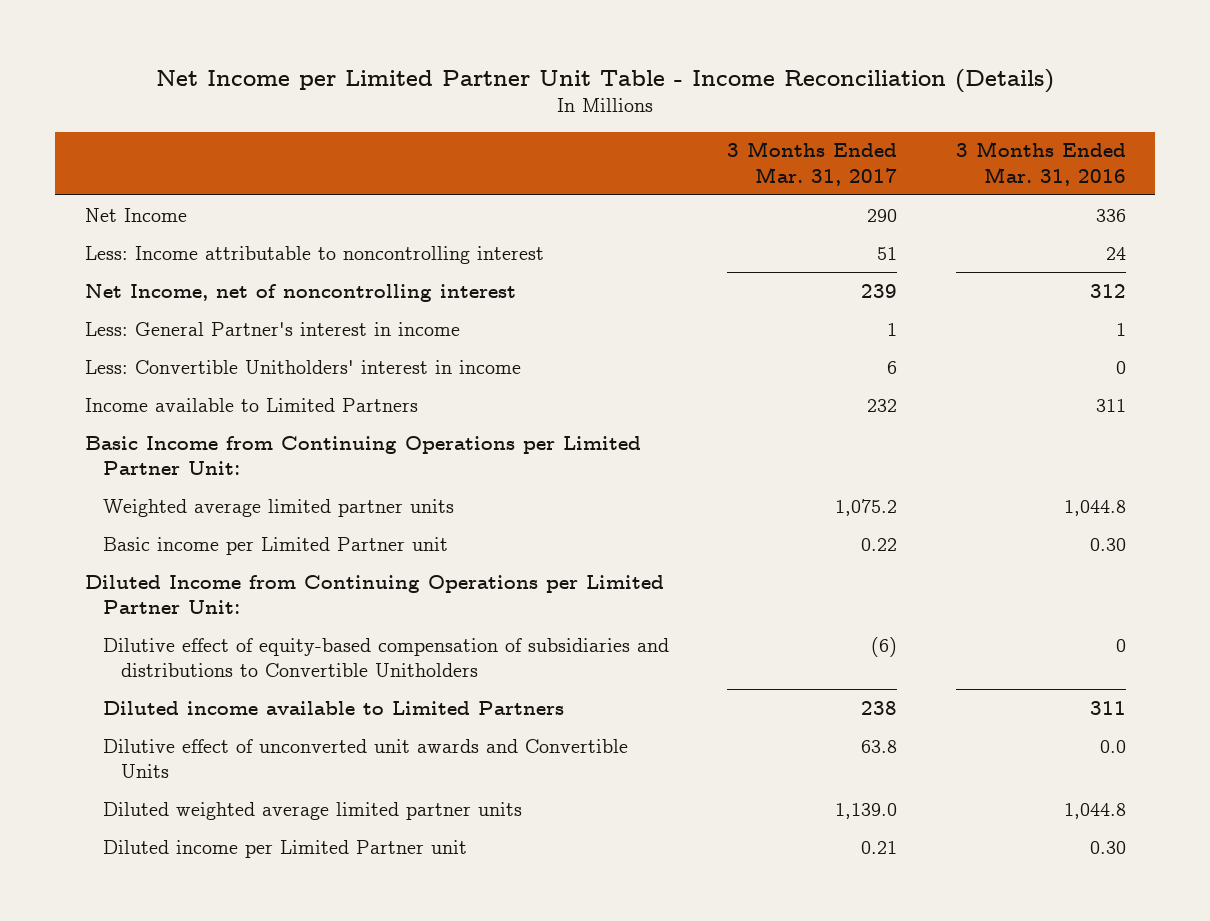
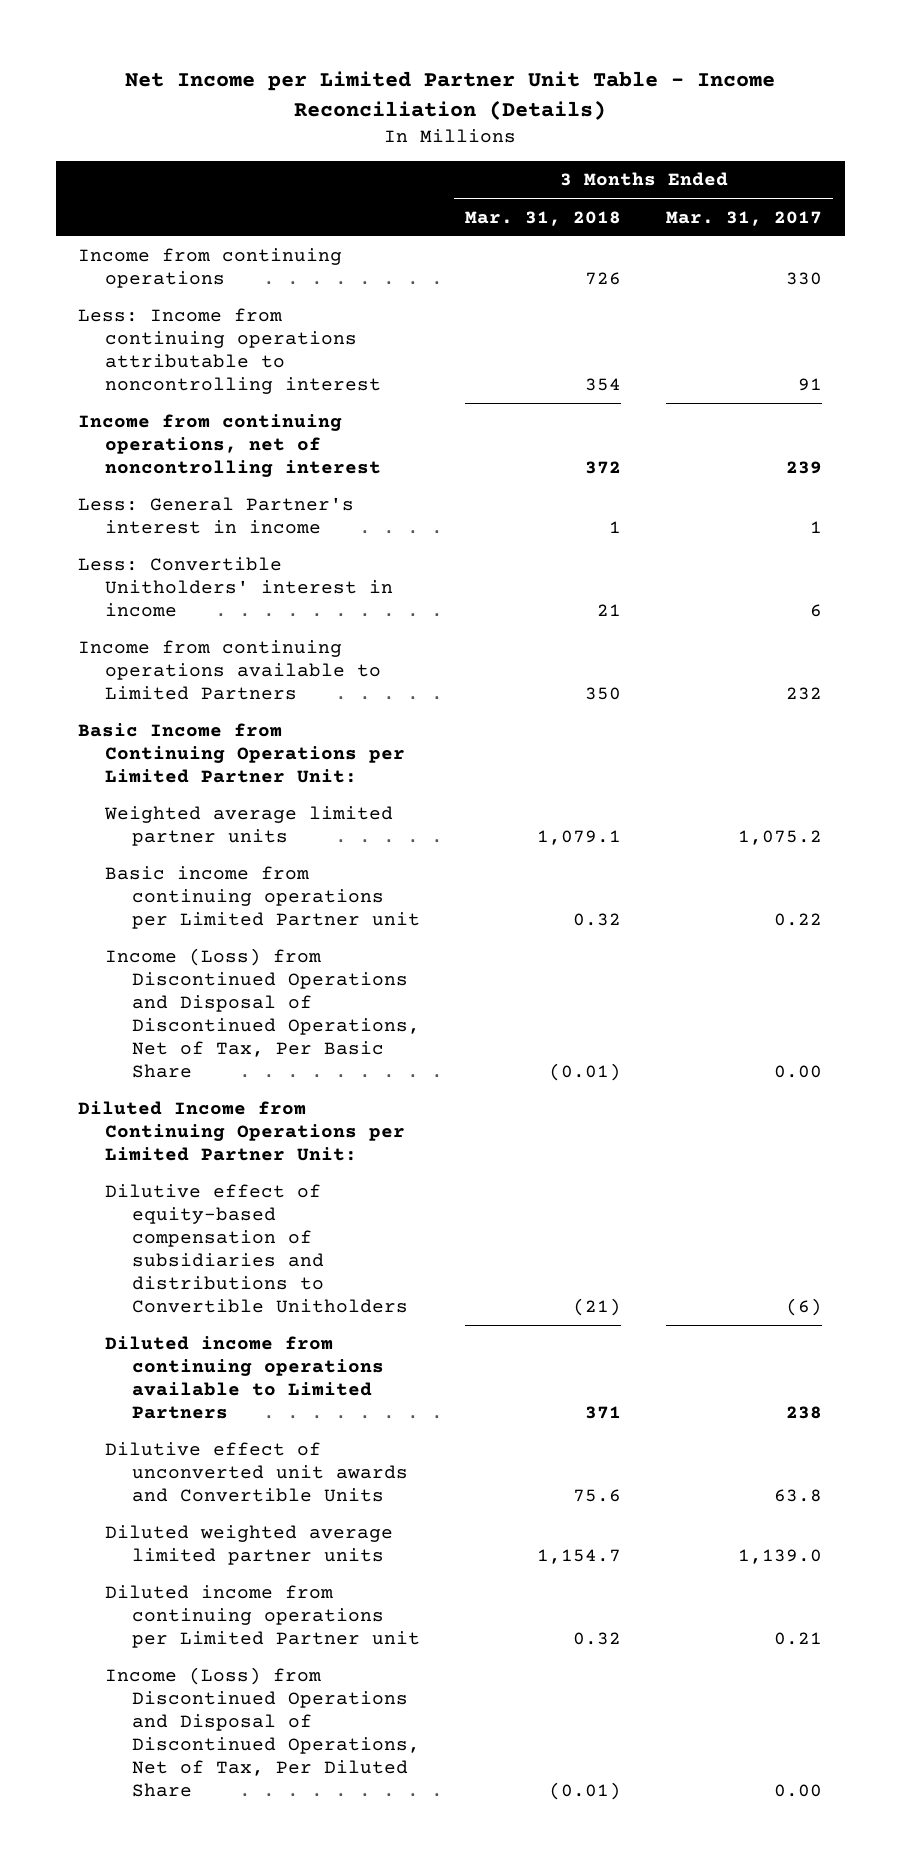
[955,141,1126,186] 3 Months Ended Mar. 31, 2016 -> none
none -> [465,210,622,226] Mar. 31, 2018
[84,207,187,222] Net Income -> [77,248,342,289] Income from continuing operations
[867,208,898,222] 290 -> [786,272,823,286] 330
[84,245,544,264] Less: Income attributable to noncontrolling interest -> [77,308,382,395] Less: Income from continuing operations attributable to noncontrolling interest
[877,246,898,260] 51 -> [798,378,823,392] 91
[84,283,516,302] Net Income, net of noncontrolling interest -> [77,414,382,478] Income from continuing operations, net of noncontrolling interest
[84,397,418,412] Income available to Limited Partners -> [77,640,382,701] Income from continuing operations available to Limited Partners
[102,536,448,555] Basic income per Limited Partner unit -> [105,866,421,930] Basic income from continuing operations per Limited Partner unit
none -> [105,948,421,1079] Income (Loss) from Discontinued Operations and Disposal of Discontinued Operations, Net of Tax, Per Basic Share
[102,700,564,715] Diluted income available to Limited Partners -> [105,1336,385,1420] Diluted income from continuing operations available to Limited Partners
[102,839,467,858] Diluted income per Limited Partner unit -> [105,1585,421,1649] Diluted income from continuing operations per Limited Partner unit
none -> [105,1667,421,1798] Income (Loss) from Discontinued Operations and Disposal of Discontinued Operations, Net of Tax, Per Diluted Share

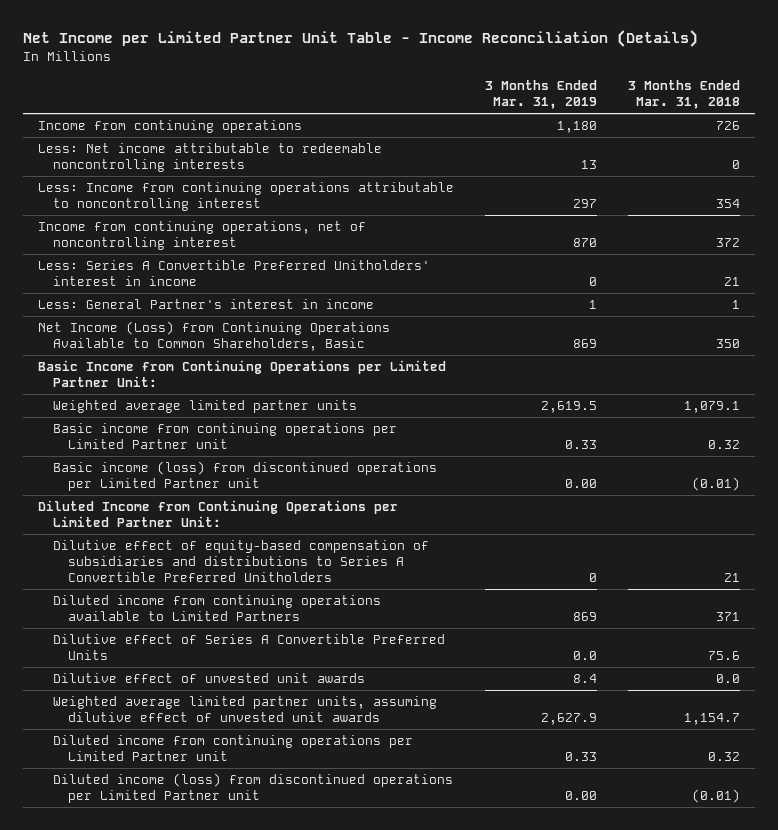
[666,210,823,226] Mar. 31, 2017 -> none
none -> [485,80,598,109] 3 Months Ended Mar. 31, 2019
none -> [38,143,383,173] Less: Net income attributable to redeemable noncontrolling interests
none -> [38,260,431,287] Less: Series A Convertible Preferred Unitholders' interest in income
[77,557,394,618] Less: Convertible Unitholders' interest in income -> none
[77,640,382,701] Income from continuing operations available to Limited Partners -> none
none -> [38,321,391,352] Net Income (Loss) from Continuing Operations Available to Common Shareholders, Basic
[105,948,421,1079] Income (Loss) from Discontinued Operations and Disposal of Discontinued Operations, Net of Tax, Per Basic Share -> [53,461,438,492] Basic income (loss) from discontinued operations per Limited Partner unit
[105,1184,409,1314] Dilutive effect of equity-based compensation of subsidiaries and distributions to Convertible Unitholders -> [53,540,430,582] Dilutive effect of equity-based compensation of subsidiaries and distributions to Series A Convertible Preferred Unitholders
[573,1298,622,1317] (21) -> [723,572,740,582] 21
none -> [53,634,446,661] Dilutive effect of Series A Convertible Preferred Units
[105,1442,409,1503] Dilutive effect of unconverted unit awards and Convertible Units -> [53,673,366,684] Dilutive effect of unvested unit awards
[573,1489,622,1503] 75.6 -> [715,674,740,684] 0.0
[105,1525,394,1566] Diluted weighted average limited partner units -> [53,696,438,723] Weighted average limited partner units, assuming dilutive effect of unvested unit awards
[105,1667,421,1798] Income (Loss) from Discontinued Operations and Disposal of Discontinued Operations, Net of Tax, Per Diluted Share -> [53,773,454,804] Diluted income (loss) from discontinued operations per Limited Partner unit

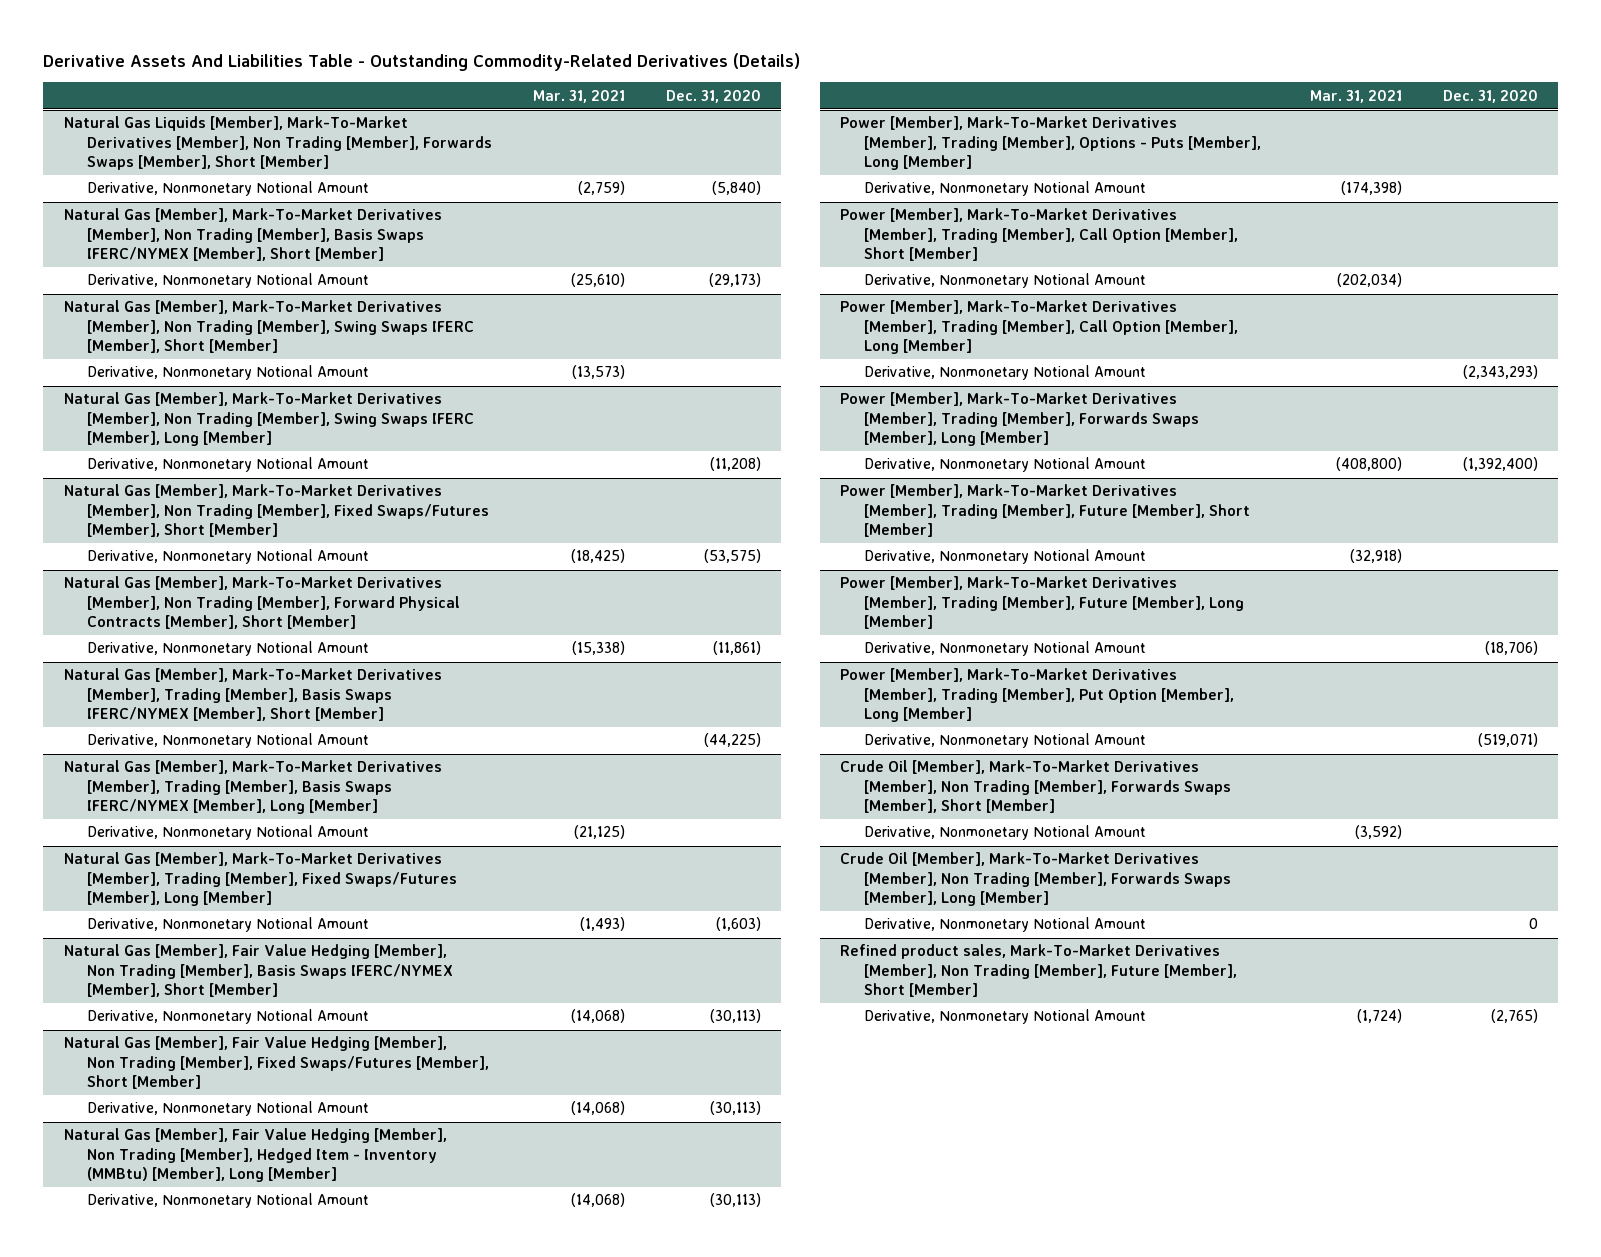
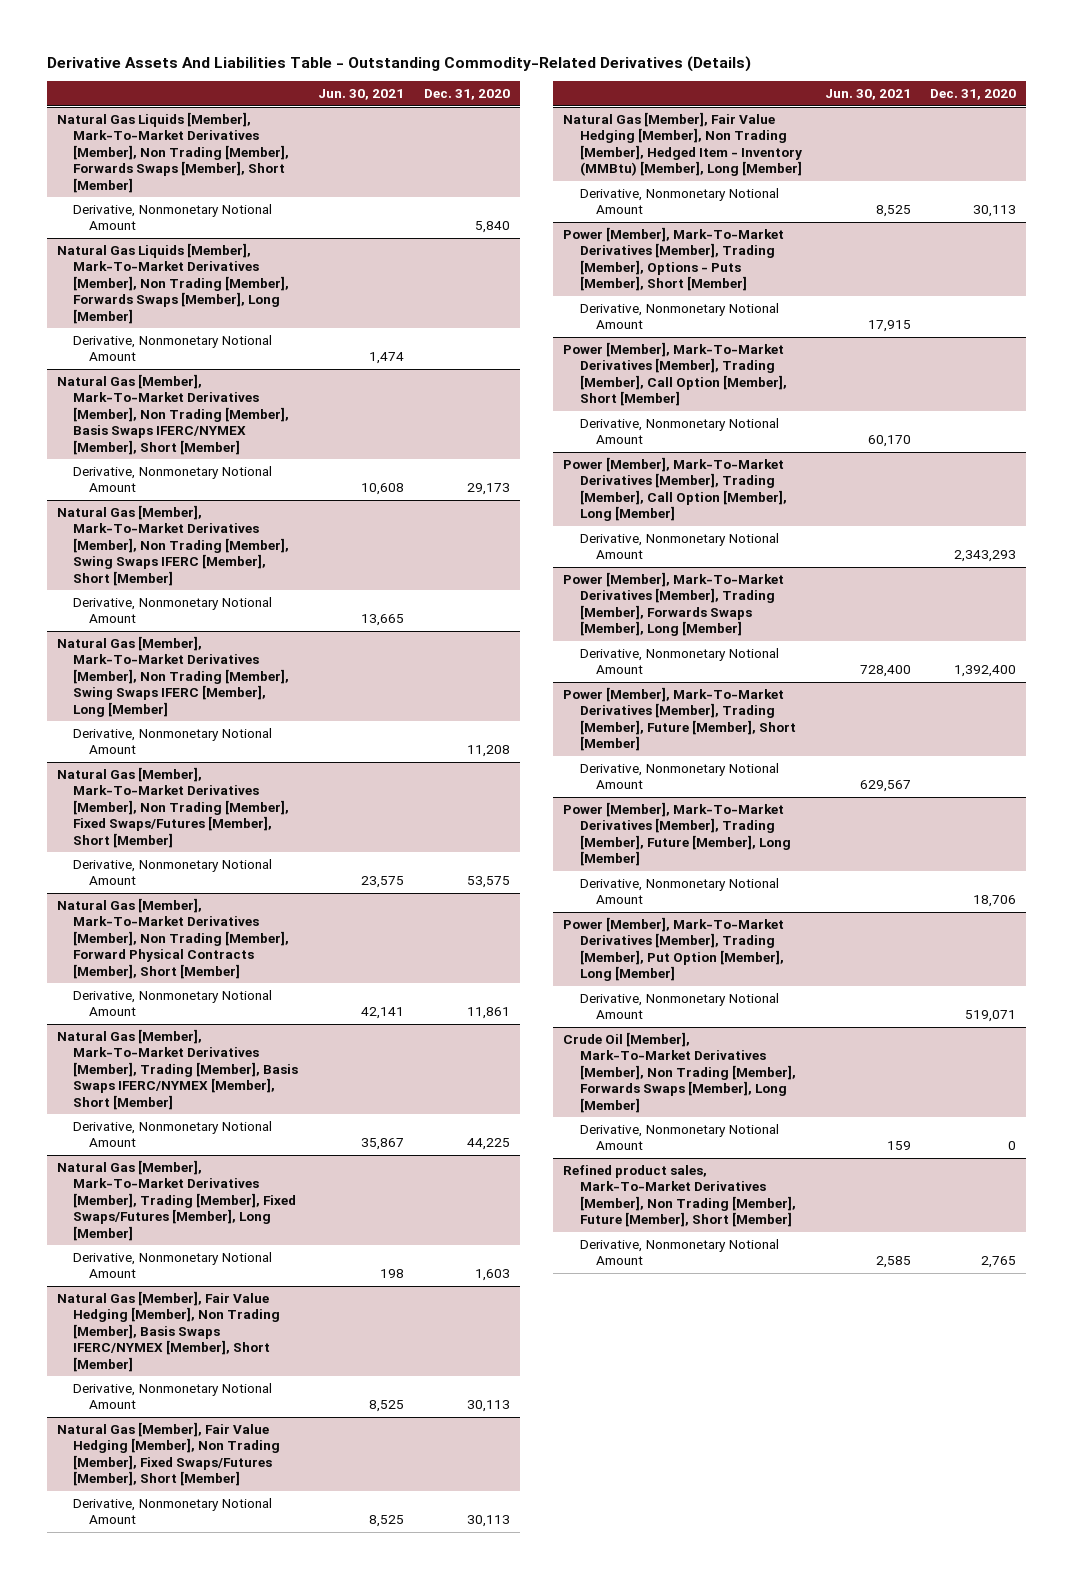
[533,89,626,103] Mar. 31, 2021 -> none
none -> [318,89,405,101] Jun. 30, 2021
[711,181,761,196] (5,840) -> [474,221,510,234] 5,840
none -> [56,243,290,324] Natural Gas Liquids [Member], Mark-To-Market Derivatives [Member], Non Trading [Member], Forwards Swaps [Member], Long [Member]
none -> [73,335,273,362] Derivative, Nonmonetary Notional Amount
[708,273,761,288] (29,173) -> [466,483,510,496] 29,173
[709,457,761,472] (11,208) -> [466,745,510,758] 11,208
[703,549,761,564] (53,575) -> [466,876,510,889] 53,575
[712,641,761,656] (11,861) -> [466,1007,510,1020] 11,861
[63,760,442,814] Natural Gas [Member], Mark-To-Market Derivatives [Member], Trading [Member], Basis Swaps IFERC/NYMEX [Member], Long [Member] -> none
[87,825,370,841] Derivative, Nonmonetary Notional Amount -> none
[703,733,761,748] (44,225) -> [466,1138,510,1151] 44,225
[715,917,761,932] (1,603) -> [474,1269,510,1282] 1,603
[709,1009,761,1024] (30,113) -> [466,1400,510,1413] 30,113
[709,1101,761,1116] (30,113) -> [466,1515,510,1528] 30,113
[709,1193,761,1208] (30,113) -> [973,205,1017,218] 30,113
[840,116,1261,170] Power [Member], Mark-To-Market Derivatives [Member], Trading [Member], Options - Puts [Member], Long [Member] -> [563,227,785,292] Power [Member], Mark-To-Market Derivatives [Member], Trading [Member], Options - Puts [Member], Short [Member]
[1462,365,1538,380] (2,343,293) -> [954,550,1017,563] 2,343,293
[1462,457,1538,472] (1,392,400) -> [954,665,1017,678] 1,392,400
[1484,641,1538,656] (18,706) -> [973,895,1017,908] 18,706
[840,760,1231,813] Crude Oil [Member], Mark-To-Market Derivatives [Member], Non Trading [Member], Forwards Swaps [Member], Short [Member] -> none
[863,825,1146,841] Derivative, Nonmonetary Notional Amount -> none
[1477,733,1538,748] (519,071) -> [965,1010,1017,1023] 519,071
[1490,1009,1538,1024] (2,765) -> [981,1256,1017,1269] 2,765

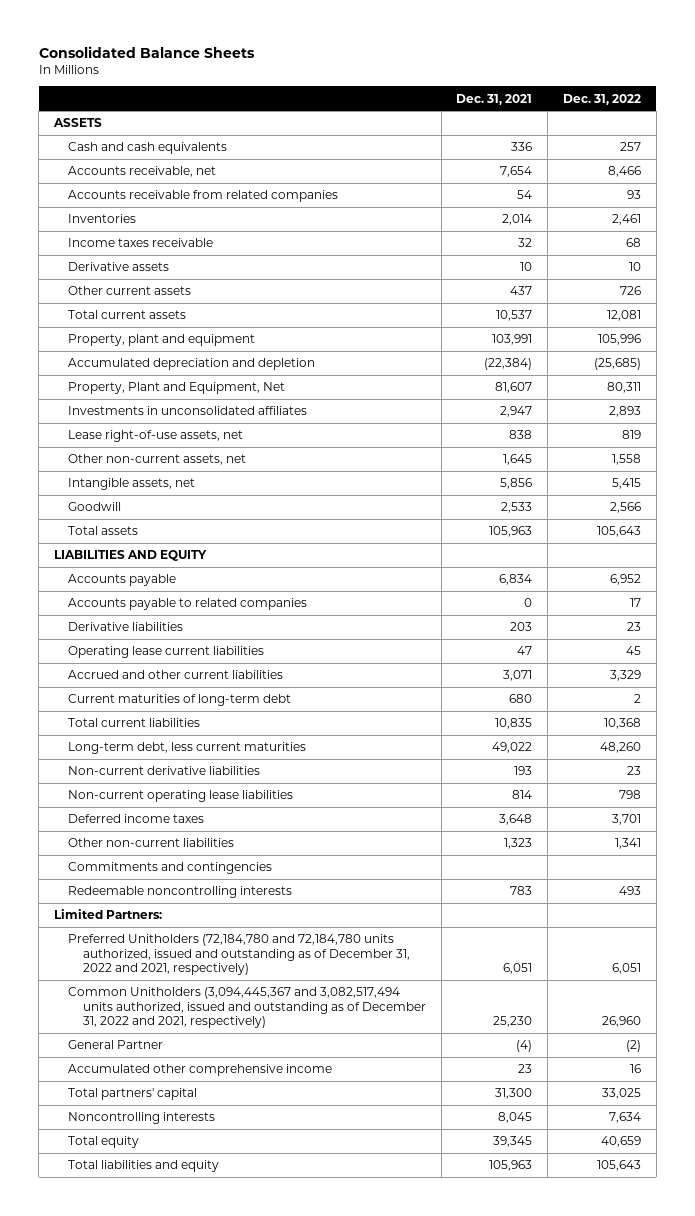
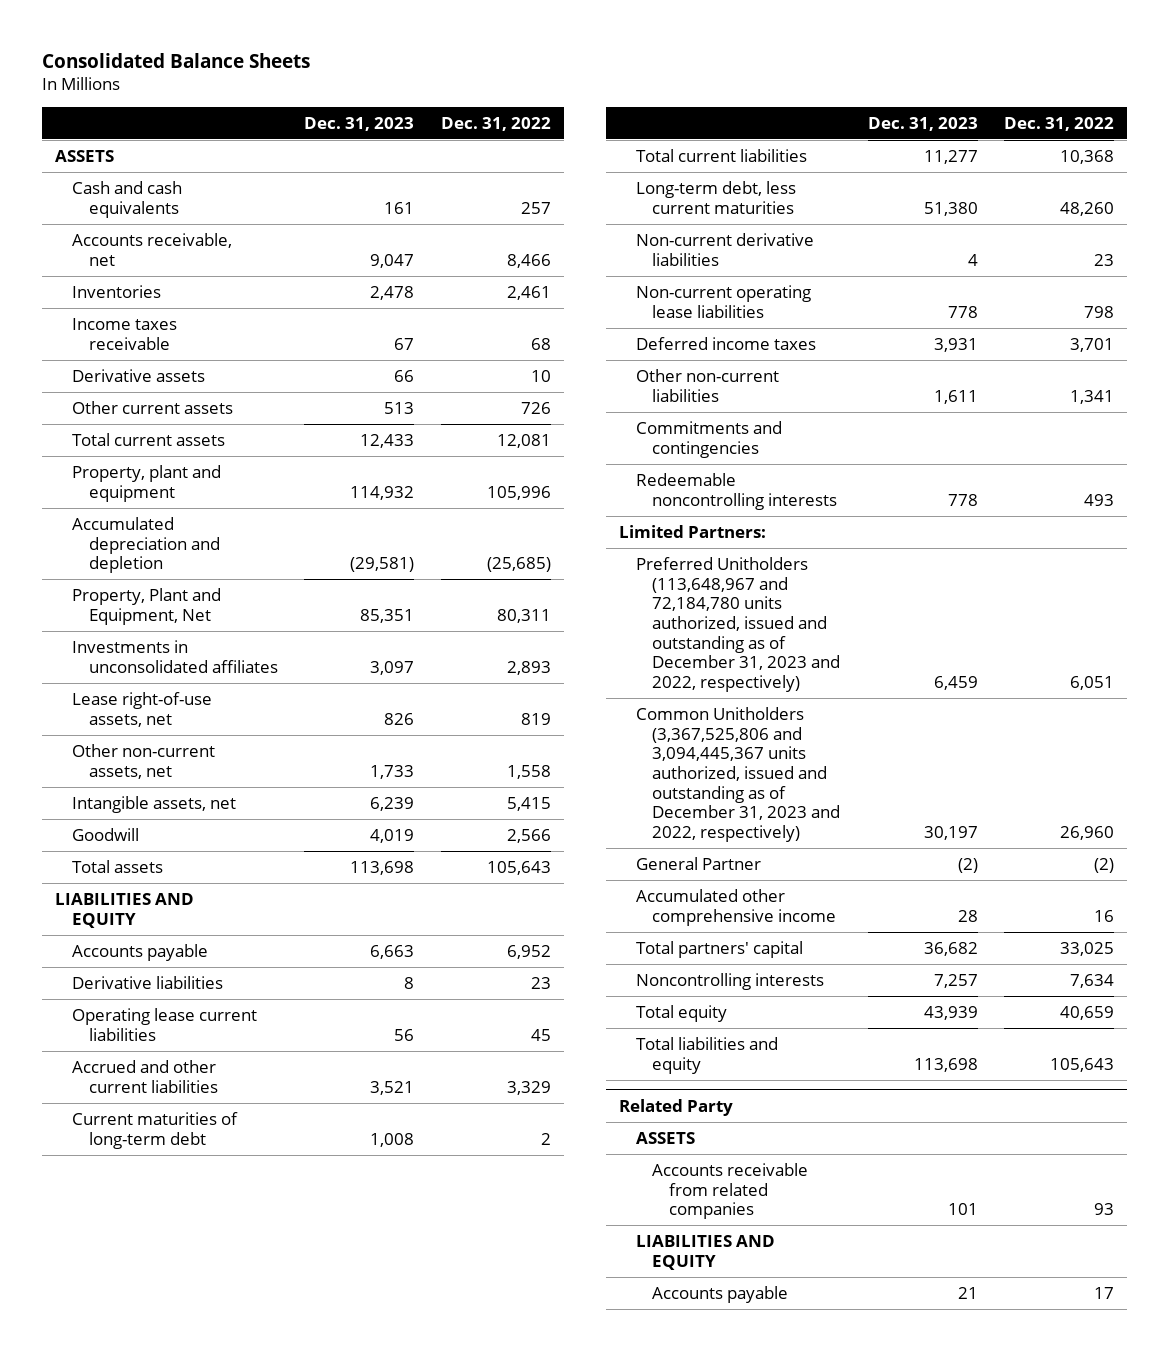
[456,93,533,105] Dec. 31, 2021 -> none
none -> [304,116,415,131] Dec. 31, 2023
[68,190,339,203] Accounts receivable from related companies -> none
[68,598,308,611] Accounts payable to related companies -> none
[68,934,410,976] Preferred Unitholders (72,184,780 and 72,184,780 units authorized, issued and outstanding as of December 31, 2022 and 2021, respectively) -> [635,556,841,693] Preferred Unitholders (113,648,967 and 72,184,780 units authorized, issued and outstanding as of December 31, 2023 and 2022, respectively)
[68,987,426,1029] Common Unitholders (3,094,445,367 and 3,082,517,494 units authorized, issued and outstanding as of December 31, 2022 and 2021, respectively) -> [635,706,841,843] Common Unitholders (3,367,525,806 and 3,094,445,367 units authorized, issued and outstanding as of December 31, 2023 and 2022, respectively)
none -> [618,1098,733,1116] Related Party
none -> [635,1131,695,1144] ASSETS
none -> [652,1162,809,1220] Accounts receivable from related companies
none -> [635,1234,775,1270] LIABILITIES AND EQUITY
none -> [652,1285,789,1303] Accounts payable

